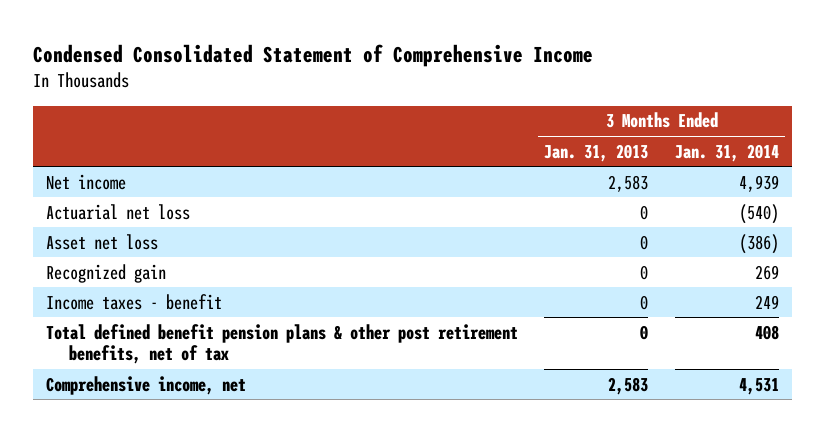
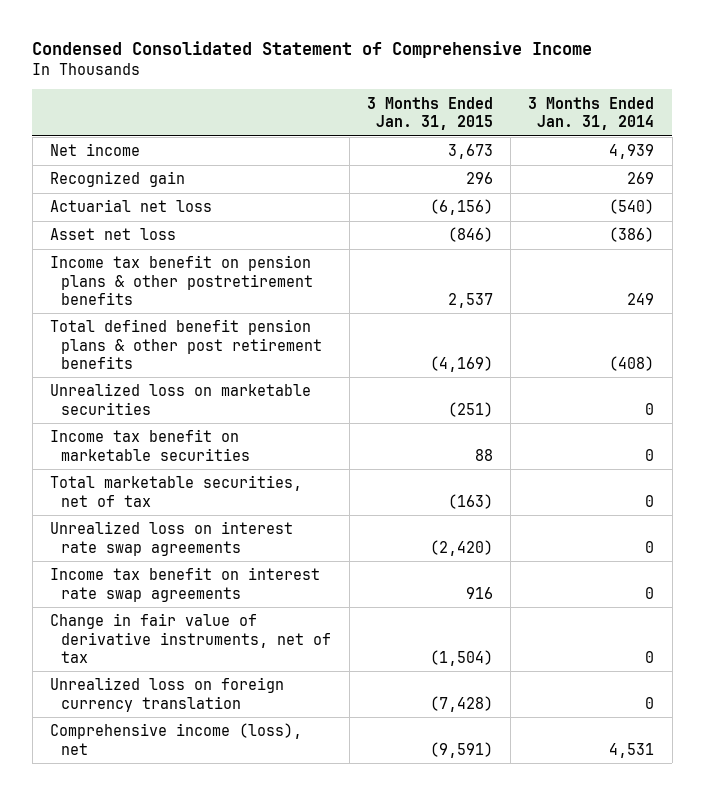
[544,143,649,162] Jan. 31, 2013 -> none
none -> [366,96,493,130] 3 Months Ended Jan. 31, 2015
[45,263,166,283] Recognized gain -> [49,171,185,188] Recognized gain
[45,293,222,310] Income taxes - benefit -> [49,255,314,305] Income tax benefit on pension plans & other postretirement benefits
[45,323,518,365] Total defined benefit pension plans & other post retirement benefits, net of tax -> [49,319,323,369] Total defined benefit pension plans & other post retirement benefits
[754,324,779,340] 408 -> [609,355,655,371] (408)
none -> [49,383,311,415] Unrealized loss on marketable securities
none -> [49,429,251,461] Income tax benefit on marketable securities
none -> [49,475,302,507] Total marketable securities, net of tax
none -> [49,521,293,556] Unrealized loss on interest rate swap agreements
none -> [49,567,320,602] Income tax benefit on interest rate swap agreements
none -> [49,613,332,663] Change in fair value of derivative instruments, net of tax
none -> [49,677,284,712] Unrealized loss on foreign currency translation
[45,375,246,395] Comprehensive income, net -> [49,723,302,755] Comprehensive income (loss), net

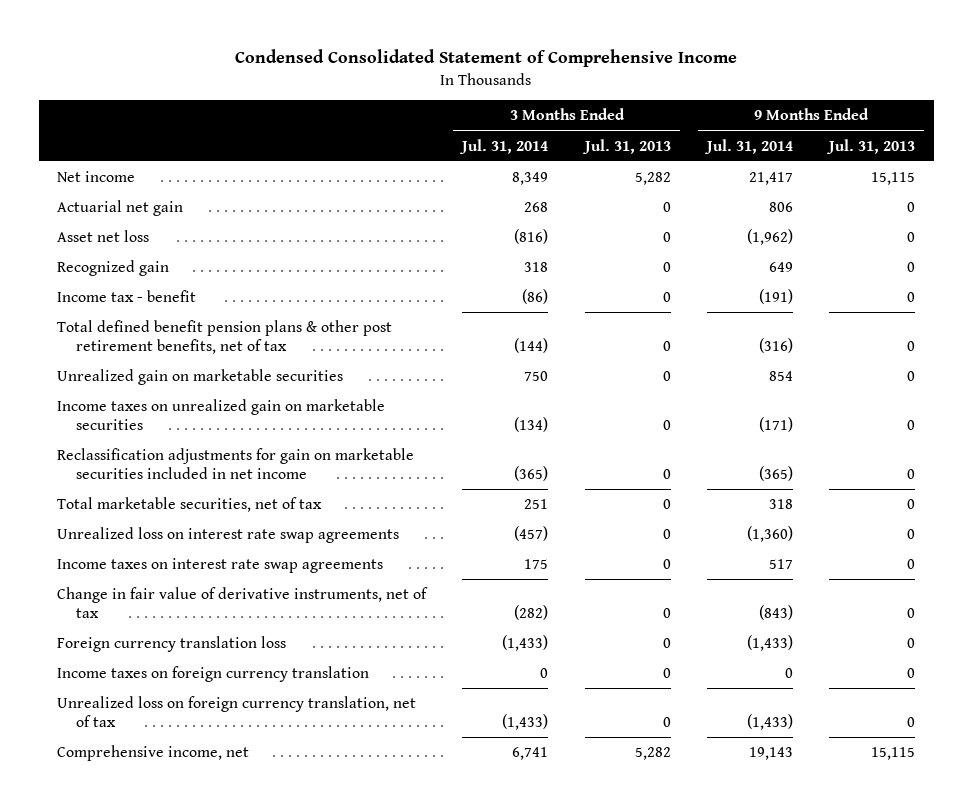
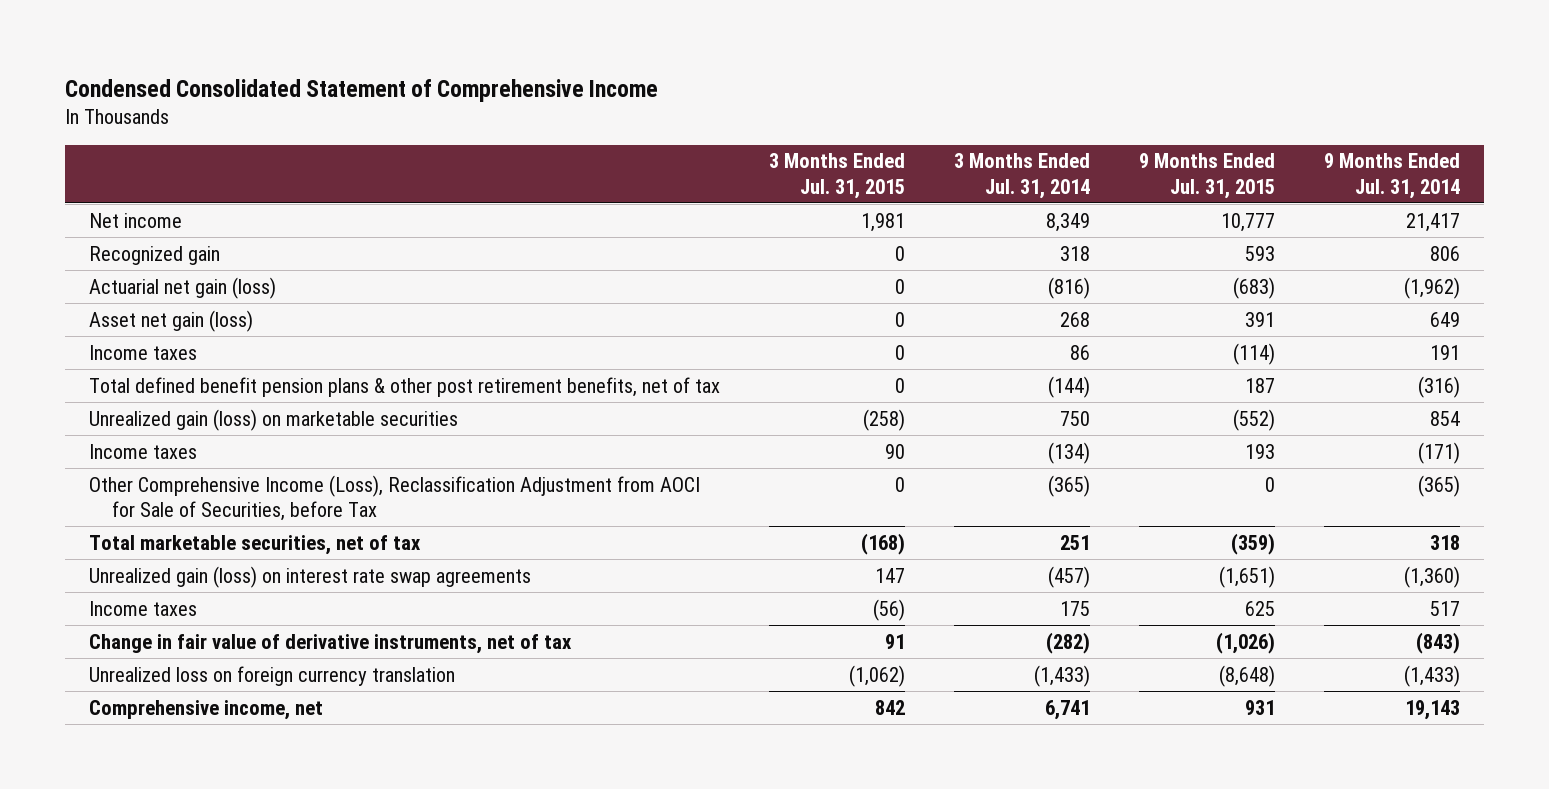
[581,138,671,154] Jul. 31, 2013 -> none
[826,138,916,154] Jul. 31, 2013 -> none
none -> [769,153,906,199] 3 Months Ended Jul. 31, 2015
none -> [1138,153,1275,199] 9 Months Ended Jul. 31, 2015
[57,200,184,217] Actuarial net gain -> [89,245,221,265] Recognized gain
[524,202,549,213] 268 -> [1059,245,1090,261] 318
[57,230,150,243] Asset net loss -> [89,276,277,299] Actuarial net gain (loss)
[57,260,170,277] Recognized gain -> [89,309,254,332] Asset net gain (loss)
[524,262,549,273] 318 -> [1059,311,1090,327] 268
[57,290,197,303] Income tax - benefit -> [89,344,198,360] Income taxes
[522,289,549,305] (86) -> [1069,344,1090,360] 86
[759,289,794,305] (191) -> [1429,344,1460,360] 191
[57,369,344,386] Unrealized gain on marketable securities -> [89,408,459,431] Unrealized gain (loss) on marketable securities
[57,399,386,430] Income taxes on unrealized gain on marketable securities -> [89,443,198,459] Income taxes
[57,448,415,479] Reclassification adjustments for gain on marketable securities included in net income -> [89,474,701,522] Other Comprehensive Income (Loss), Reclassification Adjustment from AOCI for Sale of Securities, before Tax
[57,527,400,544] Unrealized loss on interest rate swap agreements -> [89,565,532,588] Unrealized gain (loss) on interest rate swap agreements
[57,558,384,574] Income taxes on interest rate swap agreements -> [89,600,198,616] Income taxes
[57,666,370,683] Income taxes on foreign currency translation -> none
[57,696,417,727] Unrealized loss on foreign currency translation, net of tax -> none
[57,636,287,653] Foreign currency translation loss -> [89,665,456,686] Unrealized loss on foreign currency translation

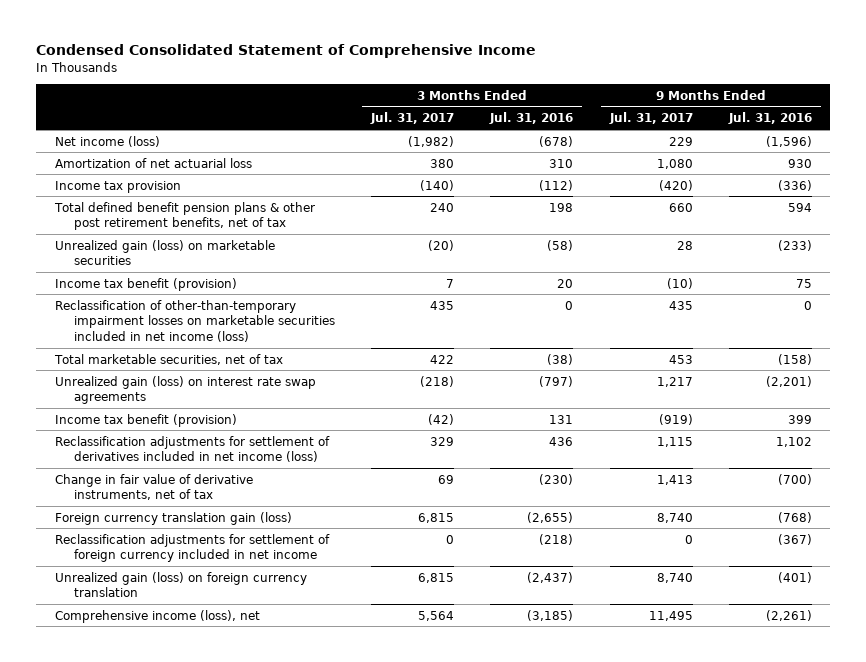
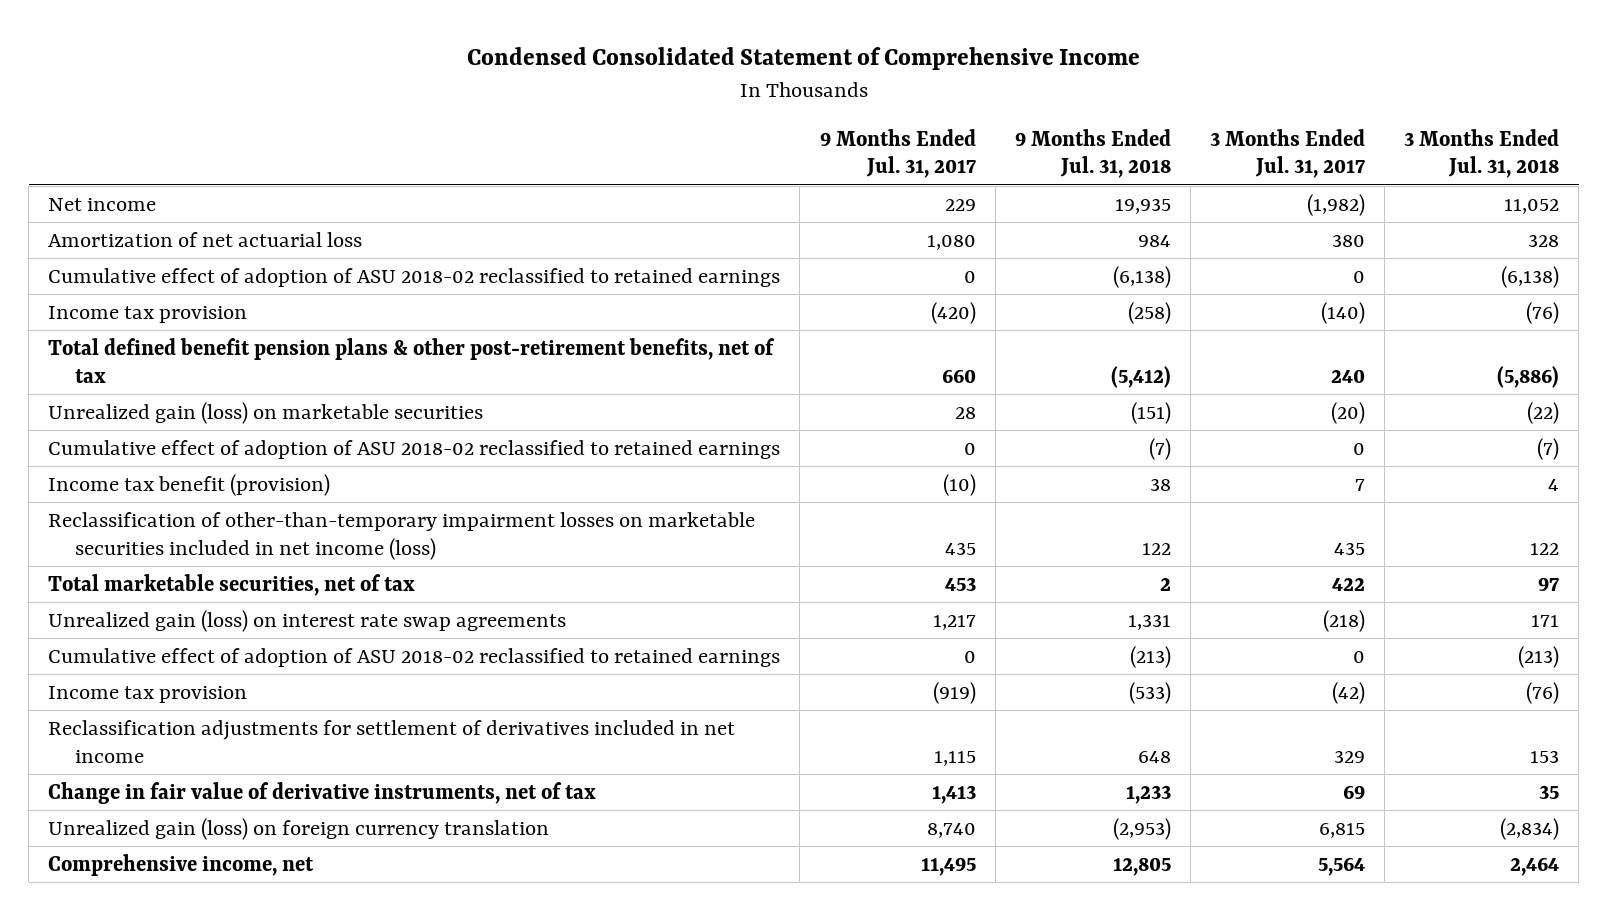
[489,112,574,125] Jul. 31, 2016 -> none
[727,112,812,125] Jul. 31, 2016 -> none
none -> [1014,128,1171,179] 9 Months Ended Jul. 31, 2018
none -> [1404,128,1560,179] 3 Months Ended Jul. 31, 2018
[54,135,160,147] Net income (loss) -> [48,197,157,211] Net income
none -> [48,267,781,287] Cumulative effect of adoption of ASU 2018-02 reclassified to retained earnings
[53,201,315,231] Total defined benefit pension plans & other post retirement benefits, net of tax -> [48,337,776,383] Total defined benefit pension plans & other post-retirement benefits, net of tax
none -> [48,439,781,459] Cumulative effect of adoption of ASU 2018-02 reclassified to retained earnings
none -> [48,647,781,667] Cumulative effect of adoption of ASU 2018-02 reclassified to retained earnings
[54,413,237,427] Income tax benefit (provision) -> [48,685,248,703] Income tax provision
[54,435,330,463] Reclassification adjustments for settlement of derivatives included in net income (loss) -> [48,719,736,763] Reclassification adjustments for settlement of derivatives included in net income
[54,511,292,525] Foreign currency translation gain (loss) -> none
[54,533,330,563] Reclassification adjustments for settlement of foreign currency included in net income -> none
[54,609,260,623] Comprehensive income (loss), net -> [48,853,315,876] Comprehensive income, net

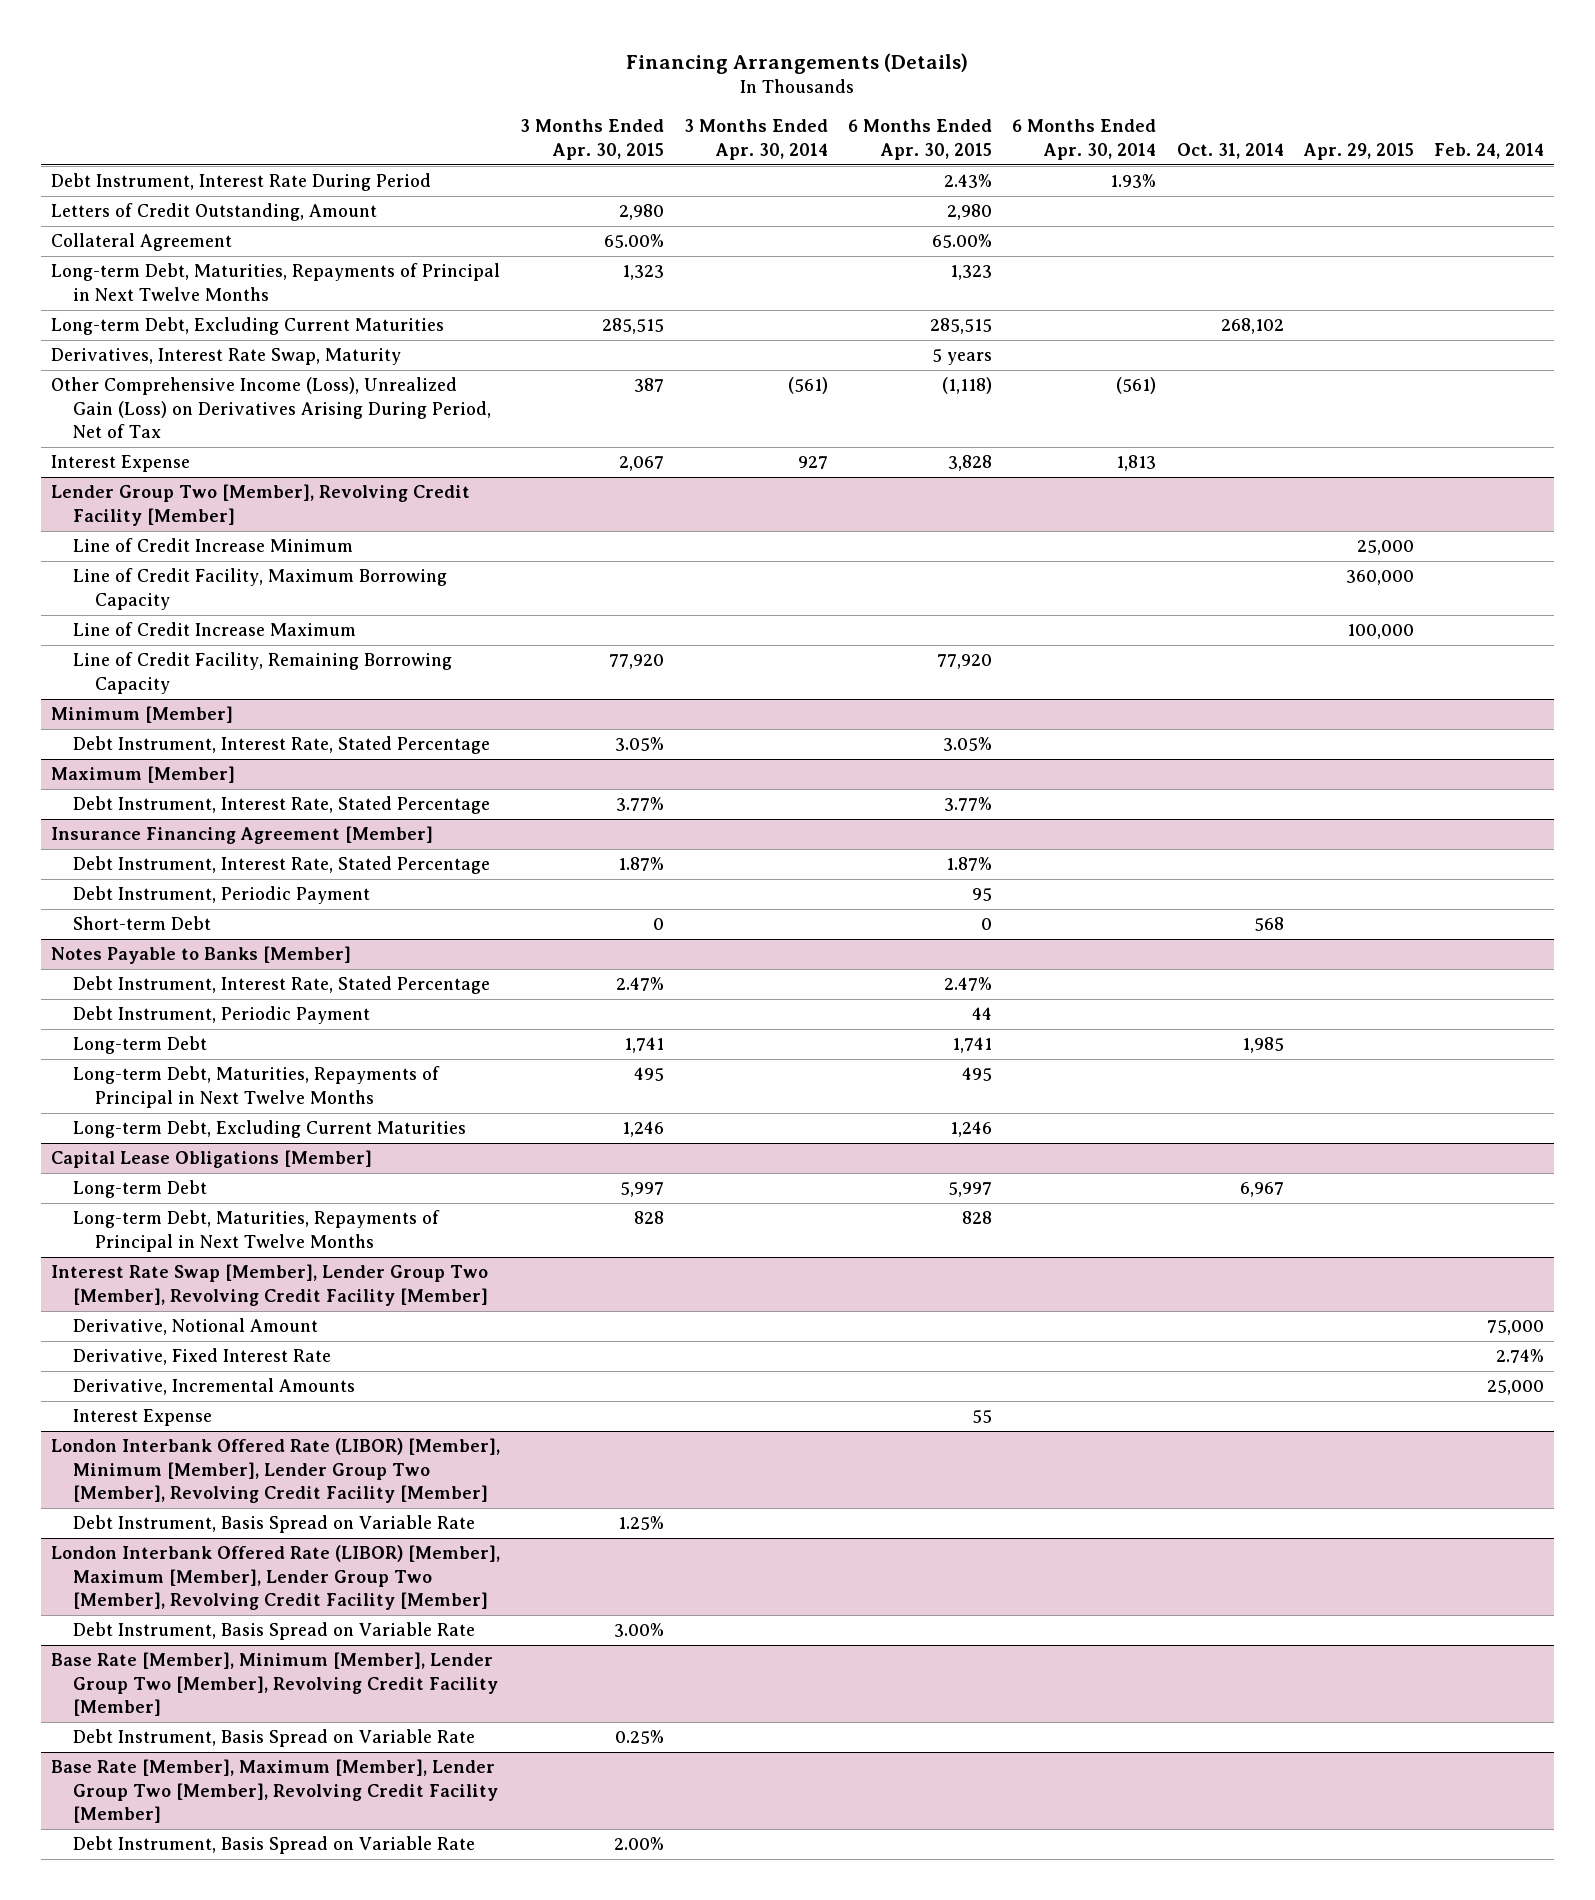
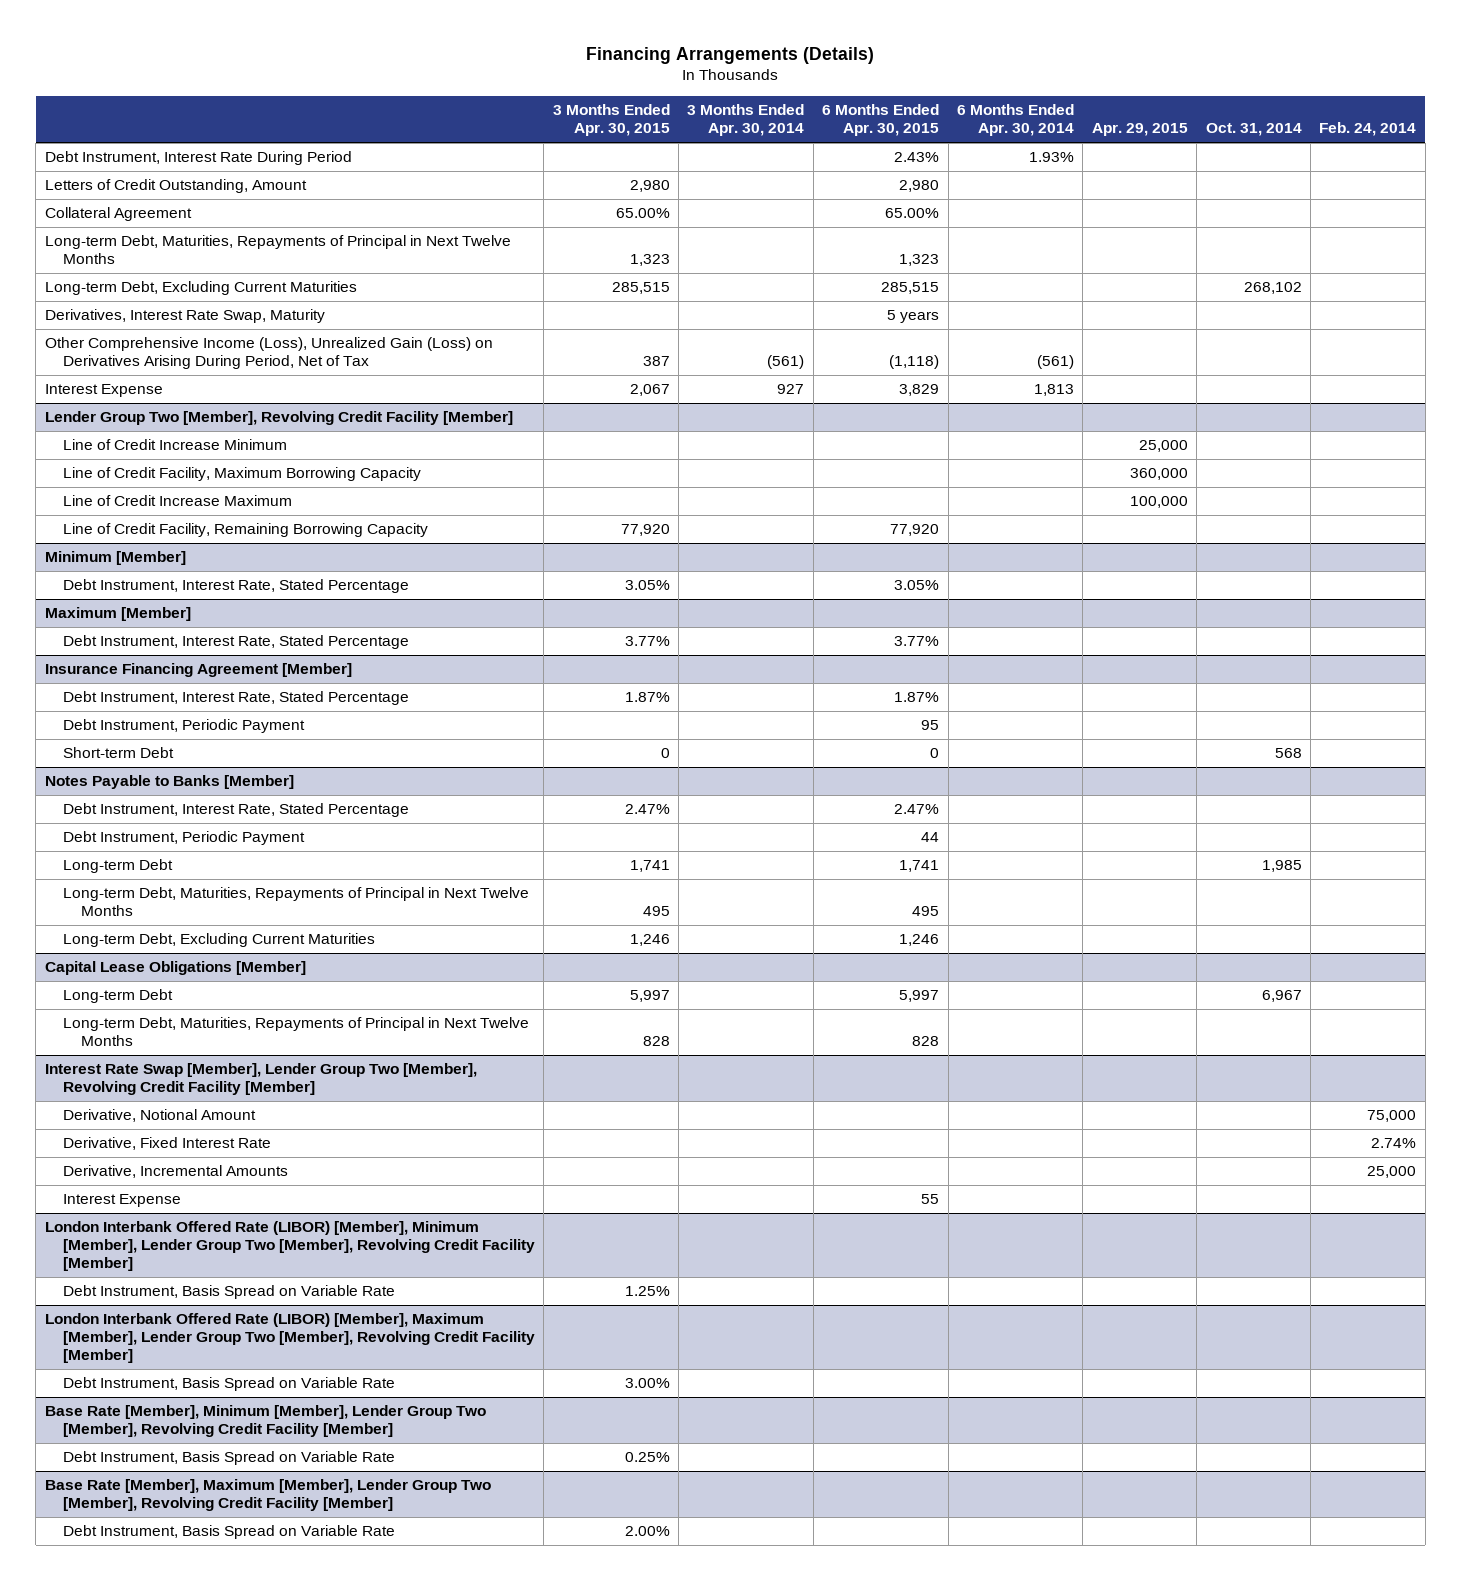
[948,455,993,472] 3,828 -> [899,384,940,397] 3,829

